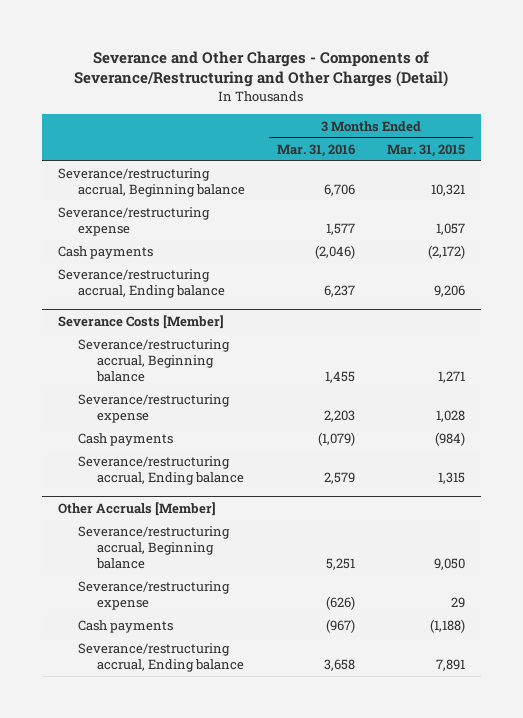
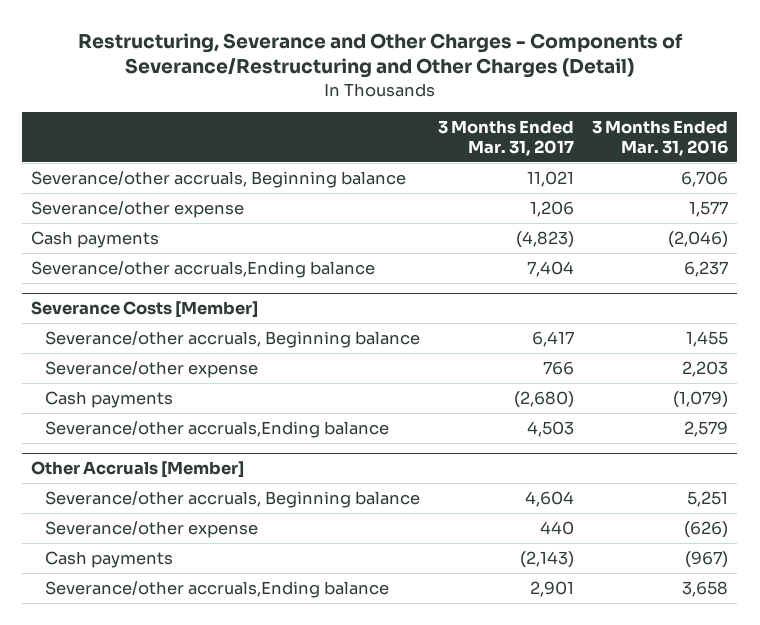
[74,50,449,88] Severance and Other Charges - Components of Severance/Restructuring and Other Charges (Detail) -> [77,32,683,79] Restructuring, Severance and Other Charges - Components of Severance/Restructuring and Other Charges (Detail)
[386,143,465,157] Mar. 31, 2015 -> none
none -> [438,120,575,157] 3 Months Ended Mar. 31, 2017
[58,168,245,198] Severance/restructuring accrual, Beginning balance -> [31,170,407,188] Severance/other accruals, Beginning balance
[58,207,211,237] Severance/restructuring expense -> [31,200,245,218] Severance/other expense
[58,269,225,299] Severance/restructuring accrual, Ending balance -> [31,260,376,278] Severance/other accruals,Ending balance
[77,339,230,382] Severance/restructuring accrual, Beginning balance -> [45,330,421,348] Severance/other accruals, Beginning balance
[77,394,230,424] Severance/restructuring expense -> [45,360,259,378] Severance/other expense
[77,456,245,486] Severance/restructuring accrual, Ending balance -> [45,420,390,438] Severance/other accruals,Ending balance
[77,526,230,569] Severance/restructuring accrual, Beginning balance -> [45,490,421,508] Severance/other accruals, Beginning balance
[77,581,230,611] Severance/restructuring expense -> [45,520,259,538] Severance/other expense
[77,643,245,673] Severance/restructuring accrual, Ending balance -> [45,580,390,598] Severance/other accruals,Ending balance

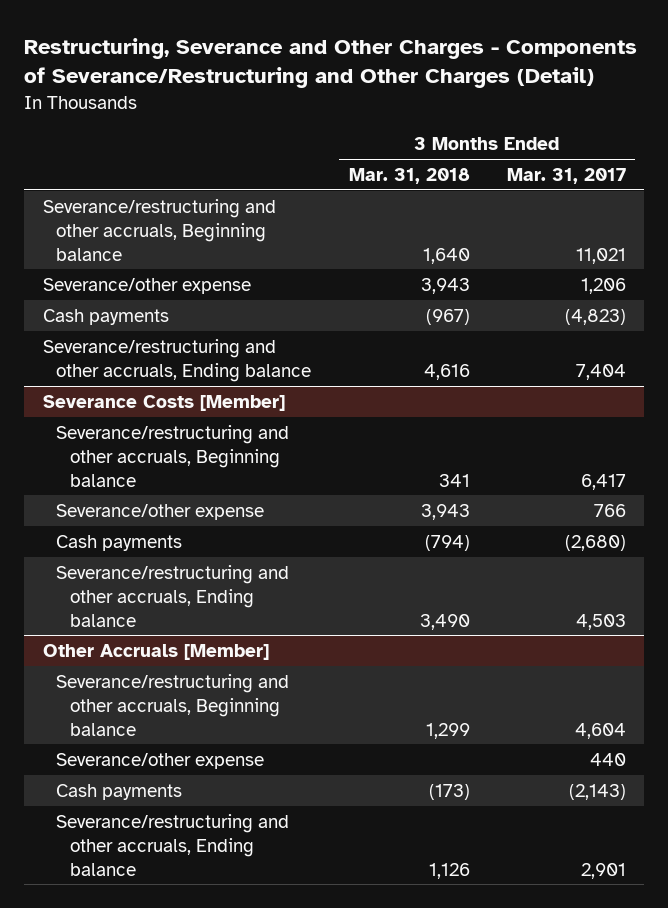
[592,120,729,157] 3 Months Ended Mar. 31, 2016 -> none
none -> [348,167,470,184] Mar. 31, 2018
[31,170,407,188] Severance/other accruals, Beginning balance -> [42,198,276,261] Severance/restructuring and other accruals, Beginning balance
[31,260,376,278] Severance/other accruals,Ending balance -> [42,338,312,382] Severance/restructuring and other accruals, Ending balance
[45,330,421,348] Severance/other accruals, Beginning balance -> [56,424,290,487] Severance/restructuring and other accruals, Beginning balance
[45,420,390,438] Severance/other accruals,Ending balance -> [56,564,290,627] Severance/restructuring and other accruals, Ending balance
[45,490,421,508] Severance/other accruals, Beginning balance -> [56,673,290,736] Severance/restructuring and other accruals, Beginning balance
[45,580,390,598] Severance/other accruals,Ending balance -> [56,813,290,876] Severance/restructuring and other accruals, Ending balance

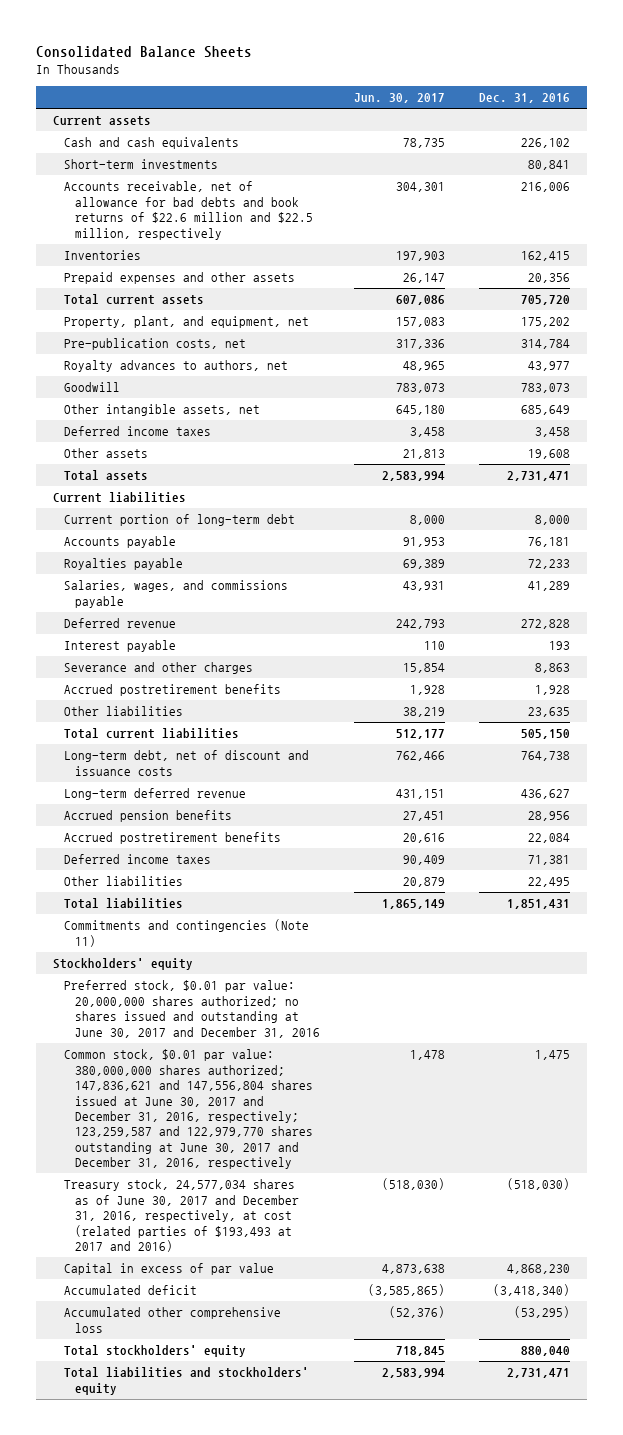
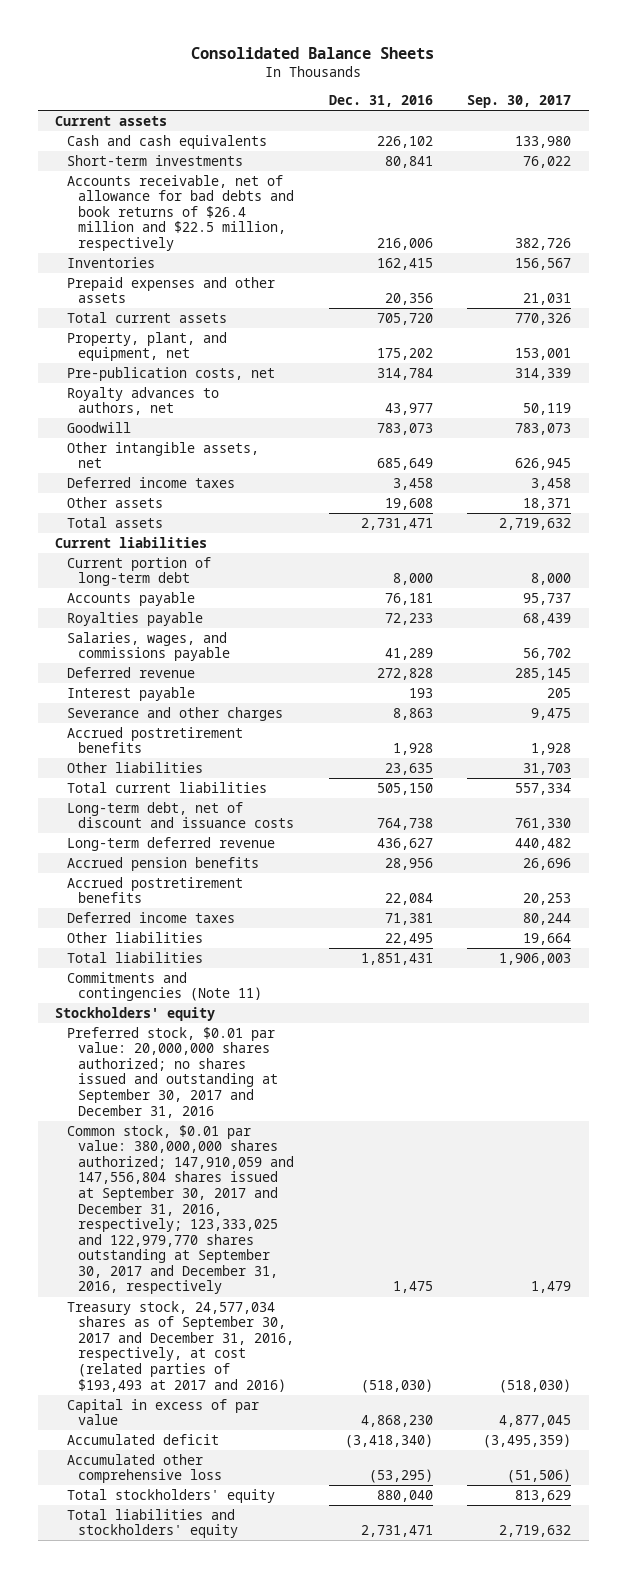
[353,93,445,104] Jun. 30, 2017 -> none
none -> [467,94,572,108] Sep. 30, 2017
[63,181,313,240] Accounts receivable, net of allowance for bad debts and book returns of $22.6 million and $22.5 million, respectively -> [66,174,294,252] Accounts receivable, net of allowance for bad debts and book returns of $26.4 million and $22.5 million, respectively
[63,980,320,1038] Preferred stock, $0.01 par value: 20,000,000 shares authorized; no shares issued and outstanding at June 30, 2017 and December 31, 2016 -> [66,1026,278,1118] Preferred stock, $0.01 par value: 20,000,000 shares authorized; no shares issued and outstanding at September 30, 2017 and December 31, 2016
[63,1049,313,1170] Common stock, $0.01 par value: 380,000,000 shares authorized; 147,836,621 and 147,556,804 shares issued at June 30, 2017 and December 31, 2016, respectively; 123,259,587 and 122,979,770 shares outstanding at June 30, 2017 and December 31, 2016, respectively -> [66,1124,294,1295] Common stock, $0.01 par value: 380,000,000 shares authorized; 147,910,059 and 147,556,804 shares issued at September 30, 2017 and December 31, 2016, respectively; 123,333,025 and 122,979,770 shares outstanding at September 30, 2017 and December 31, 2016, respectively
[63,1179,299,1252] Treasury stock, 24,577,034 shares as of June 30, 2017 and December 31, 2016, respectively, at cost (related parties of $193,493 at 2017 and 2016) -> [66,1300,294,1392] Treasury stock, 24,577,034 shares as of September 30, 2017 and December 31, 2016, respectively, at cost (related parties of $193,493 at 2017 and 2016)

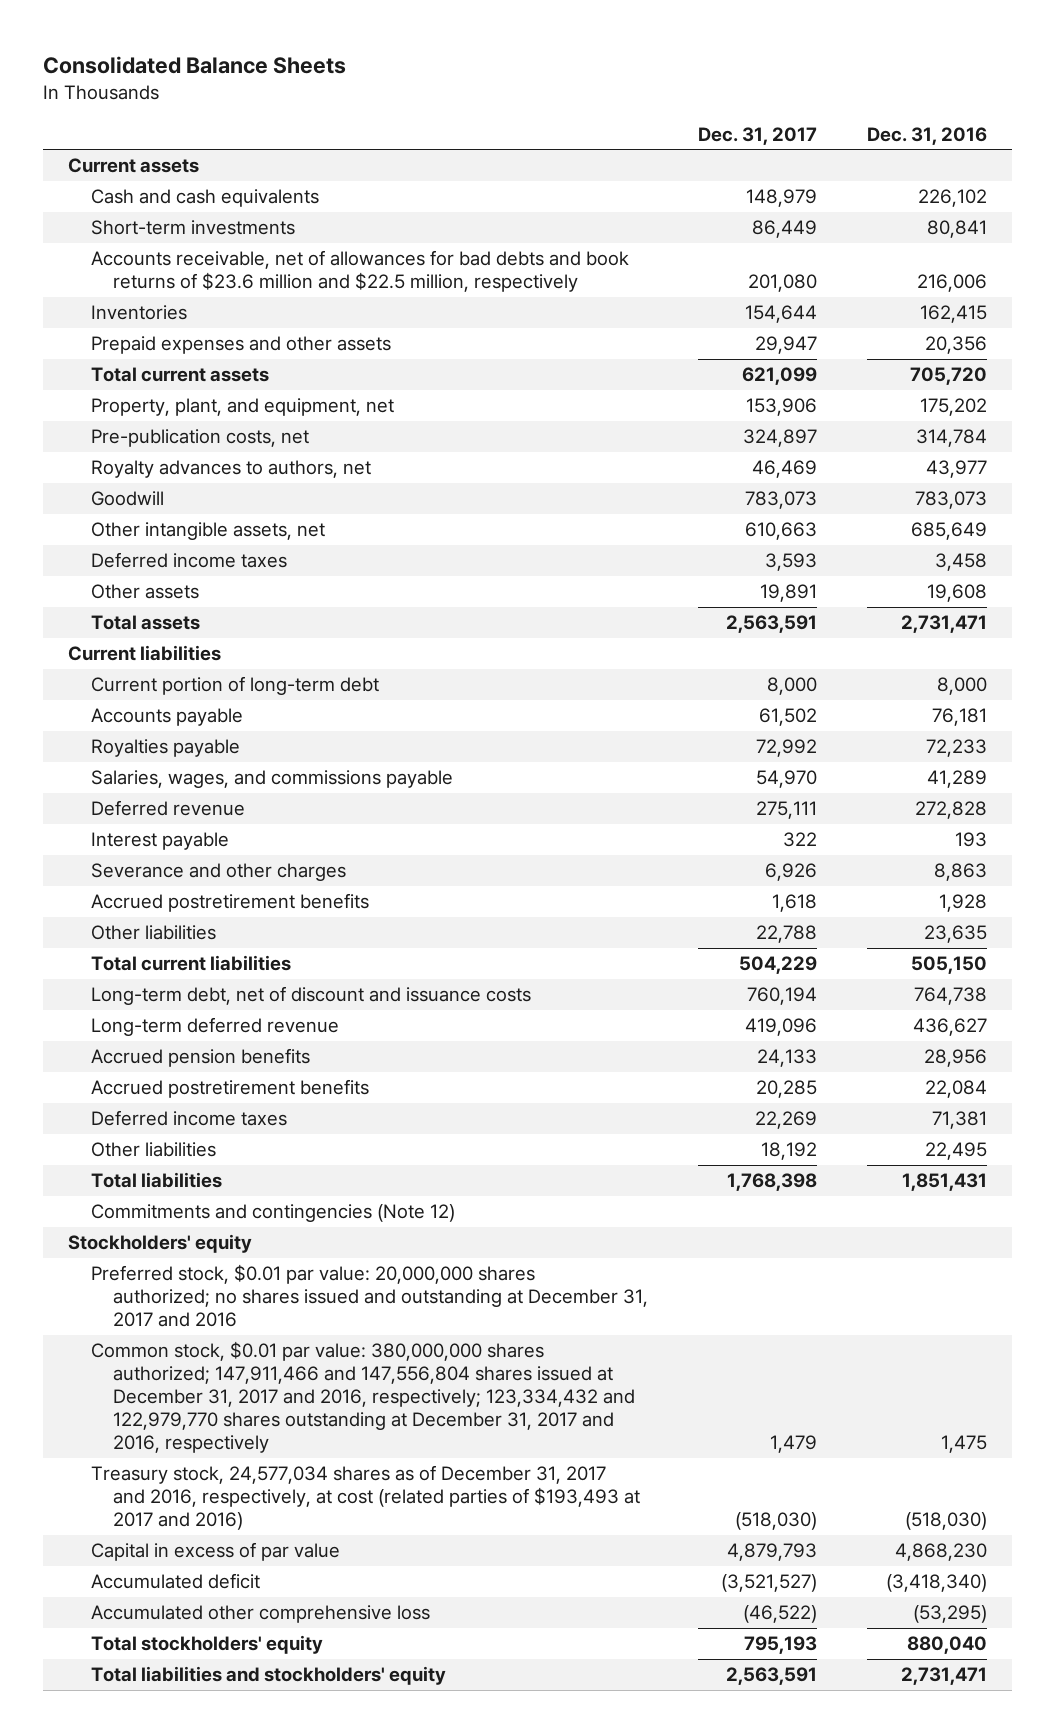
[467,94,572,108] Sep. 30, 2017 -> none
none -> [698,126,818,145] Dec. 31, 2017
[66,174,294,252] Accounts receivable, net of allowance for bad debts and book returns of $26.4 million and $22.5 million, respectively -> [90,250,629,293] Accounts receivable, net of allowances for bad debts and book returns of $23.6 million and $22.5 million, respectively
[66,971,262,1002] Commitments and contingencies (Note 11) -> [90,1204,455,1223] Commitments and contingencies (Note 12)
[66,1026,278,1118] Preferred stock, $0.01 par value: 20,000,000 shares authorized; no shares issued and outstanding at September 30, 2017 and December 31, 2016 -> [90,1264,648,1328] Preferred stock, $0.01 par value: 20,000,000 shares authorized; no shares issued and outstanding at December 31, 2017 and 2016
[66,1124,294,1295] Common stock, $0.01 par value: 380,000,000 shares authorized; 147,910,059 and 147,556,804 shares issued at September 30, 2017 and December 31, 2016, respectively; 123,333,025 and 122,979,770 shares outstanding at September 30, 2017 and December 31, 2016, respectively -> [90,1341,635,1454] Common stock, $0.01 par value: 380,000,000 shares authorized; 147,911,466 and 147,556,804 shares issued at December 31, 2017 and 2016, respectively; 123,334,432 and 122,979,770 shares outstanding at December 31, 2017 and 2016, respectively
[66,1300,294,1392] Treasury stock, 24,577,034 shares as of September 30, 2017 and December 31, 2016, respectively, at cost (related parties of $193,493 at 2017 and 2016) -> [90,1465,640,1531] Treasury stock, 24,577,034 shares as of December 31, 2017 and 2016, respectively, at cost (related parties of $193,493 at 2017 and 2016)

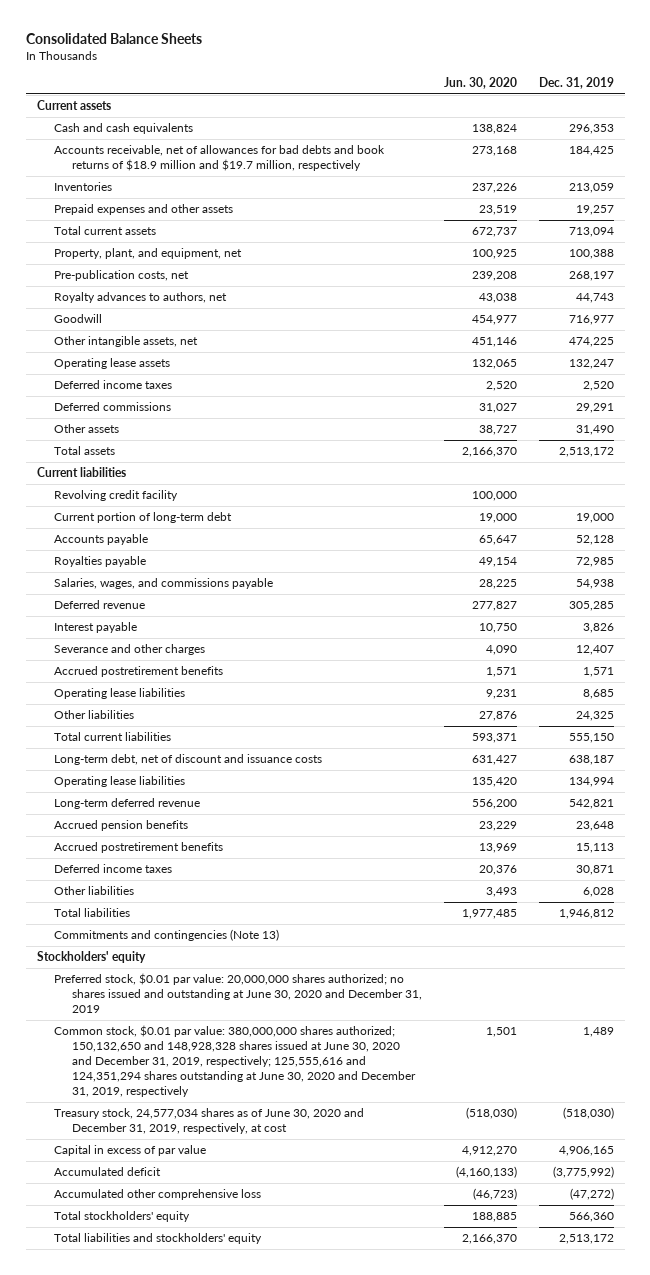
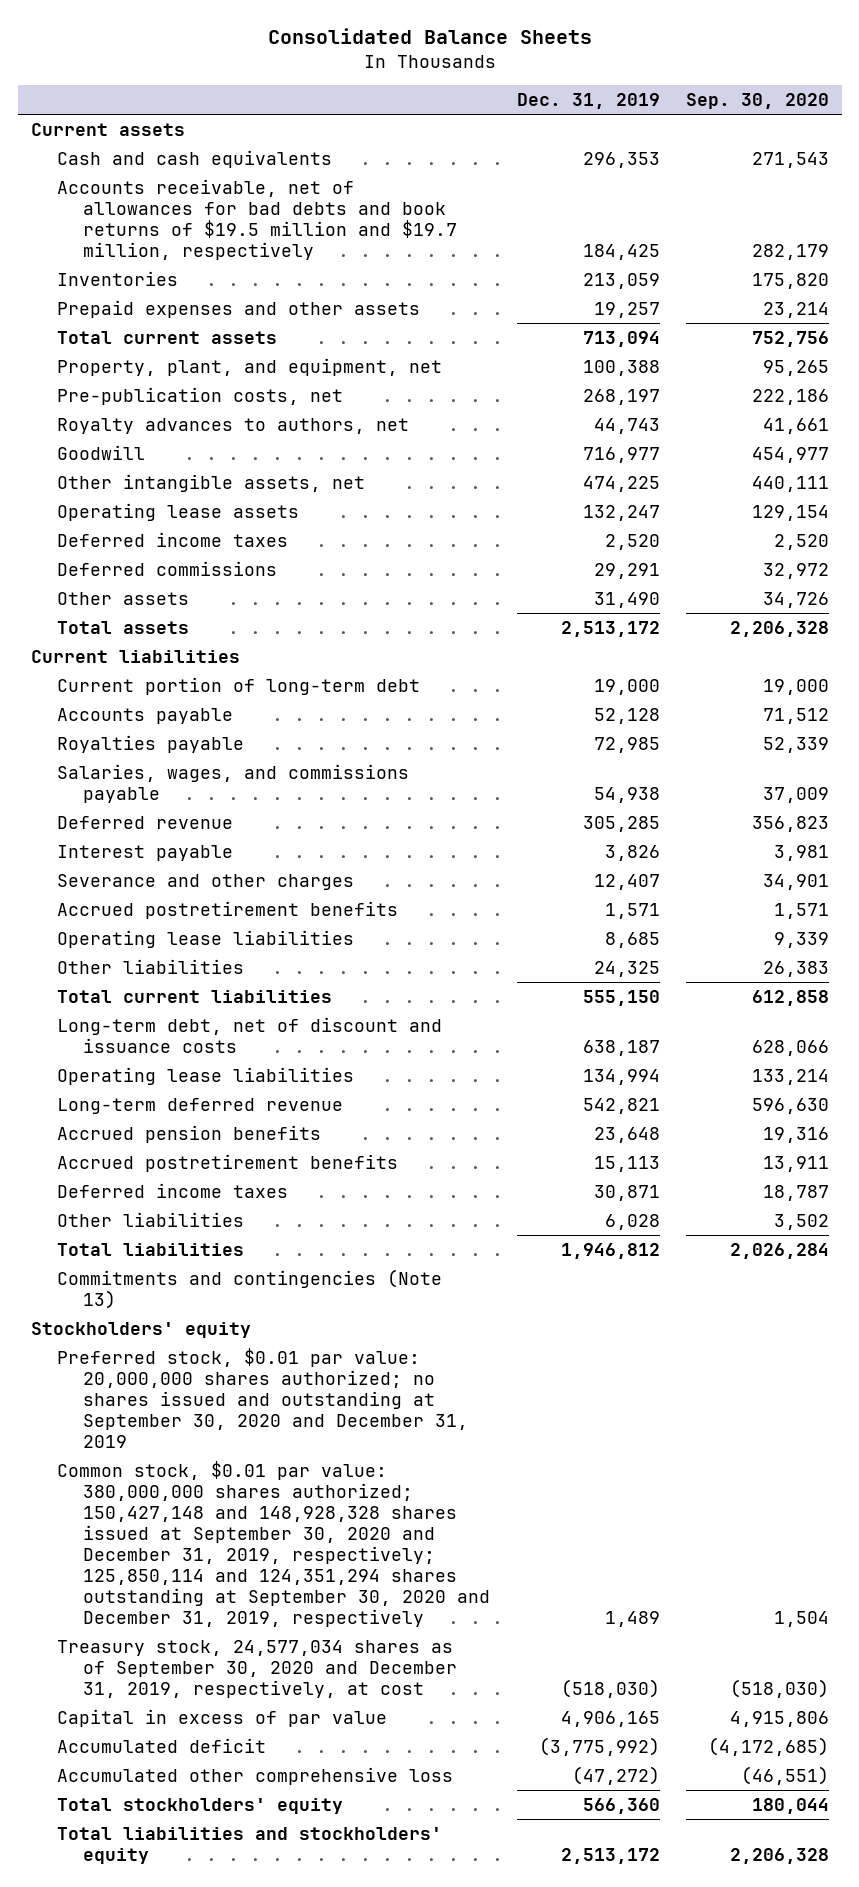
[443,76,517,89] Jun. 30, 2020 -> none
none -> [685,93,829,110] Sep. 30, 2020
[54,145,386,172] Accounts receivable, net of allowances for bad debts and book returns of $18.9 million and $19.7 million, respectively -> [56,178,458,260] Accounts receivable, net of allowances for bad debts and book returns of $19.5 million and $19.7 million, respectively
[54,490,179,502] Revolving credit facility -> none
[54,973,422,1014] Preferred stock, $0.01 par value: 20,000,000 shares authorized; no shares issued and outstanding at June 30, 2020 and December 31, 2019 -> [56,1347,469,1448] Preferred stock, $0.01 par value: 20,000,000 shares authorized; no shares issued and outstanding at September 30, 2020 and December 31, 2019
[54,1025,416,1098] Common stock, $0.01 par value: 380,000,000 shares authorized; 150,132,650 and 148,928,328 shares issued at June 30, 2020 and December 31, 2019, respectively; 125,555,616 and 124,351,294 shares outstanding at June 30, 2020 and December 31, 2019, respectively -> [56,1460,491,1627] Common stock, $0.01 par value: 380,000,000 shares authorized; 150,427,148 and 148,928,328 shares issued at September 30, 2020 and December 31, 2019, respectively; 125,850,114 and 124,351,294 shares outstanding at September 30, 2020 and December 31, 2019, respectively
[54,1108,365,1135] Treasury stock, 24,577,034 shares as of June 30, 2020 and December 31, 2019, respectively, at cost -> [56,1639,458,1698] Treasury stock, 24,577,034 shares as of September 30, 2020 and December 31, 2019, respectively, at cost

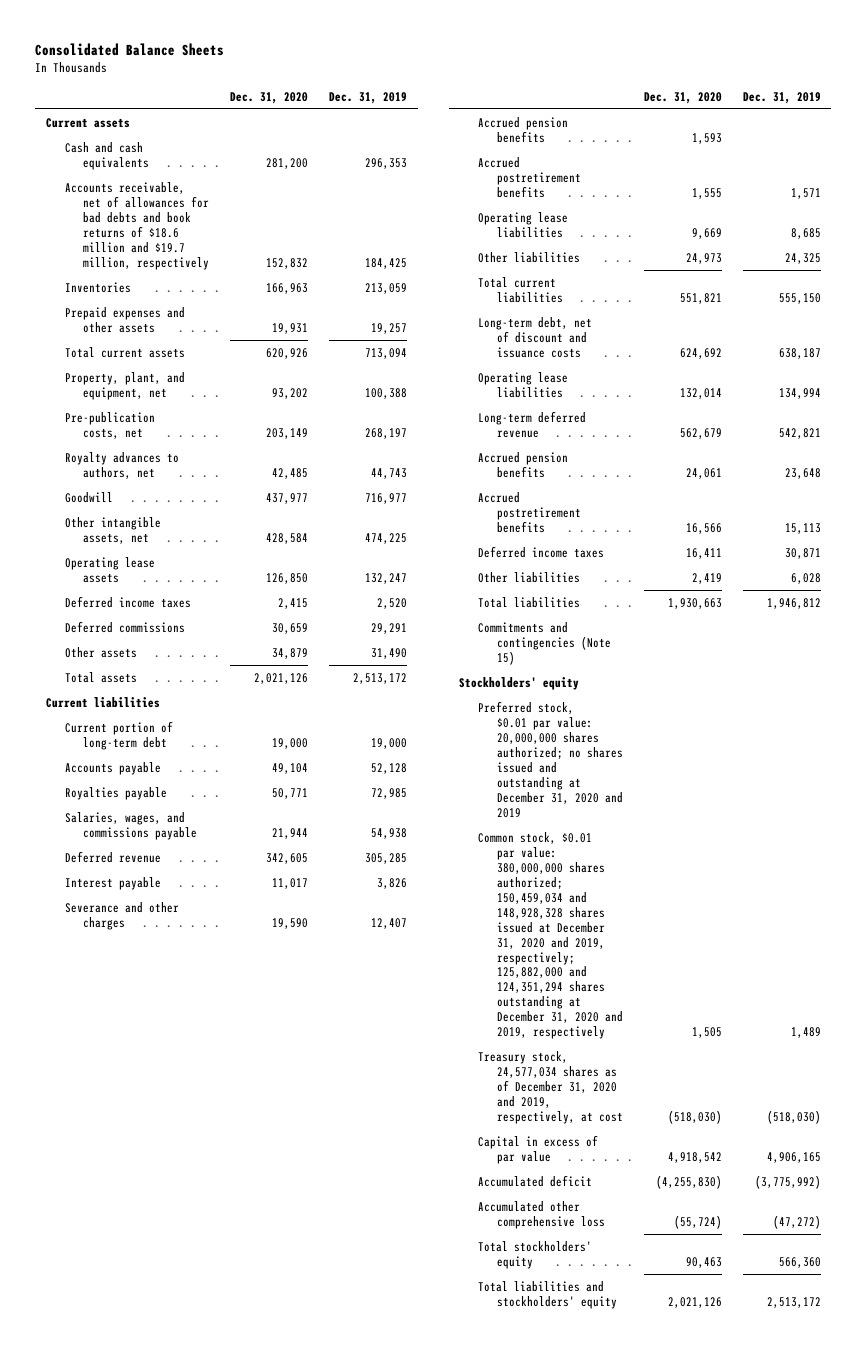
[685,93,829,110] Sep. 30, 2020 -> none
none -> [230,91,309,104] Dec. 31, 2020
[56,178,458,260] Accounts receivable, net of allowances for bad debts and book returns of $19.5 million and $19.7 million, respectively -> [64,181,210,270] Accounts receivable, net of allowances for bad debts and book returns of $18.6 million and $19.7 million, respectively
none -> [478,116,569,143] Accrued pension benefits
[56,1268,442,1309] Commitments and contingencies (Note 13) -> [478,621,611,665] Commitments and contingencies (Note 15)
[56,1347,469,1448] Preferred stock, $0.01 par value: 20,000,000 shares authorized; no shares issued and outstanding at September 30, 2020 and December 31, 2019 -> [478,700,623,818] Preferred stock, $0.01 par value: 20,000,000 shares authorized; no shares issued and outstanding at December 31, 2020 and 2019
[56,1460,491,1627] Common stock, $0.01 par value: 380,000,000 shares authorized; 150,427,148 and 148,928,328 shares issued at September 30, 2020 and December 31, 2019, respectively; 125,850,114 and 124,351,294 shares outstanding at September 30, 2020 and December 31, 2019, respectively -> [478,831,623,1040] Common stock, $0.01 par value: 380,000,000 shares authorized; 150,459,034 and 148,928,328 shares issued at December 31, 2020 and 2019, respectively; 125,882,000 and 124,351,294 shares outstanding at December 31, 2020 and 2019, respectively
[56,1639,458,1698] Treasury stock, 24,577,034 shares as of September 30, 2020 and December 31, 2019, respectively, at cost -> [478,1050,623,1124] Treasury stock, 24,577,034 shares as of December 31, 2020 and 2019, respectively, at cost

